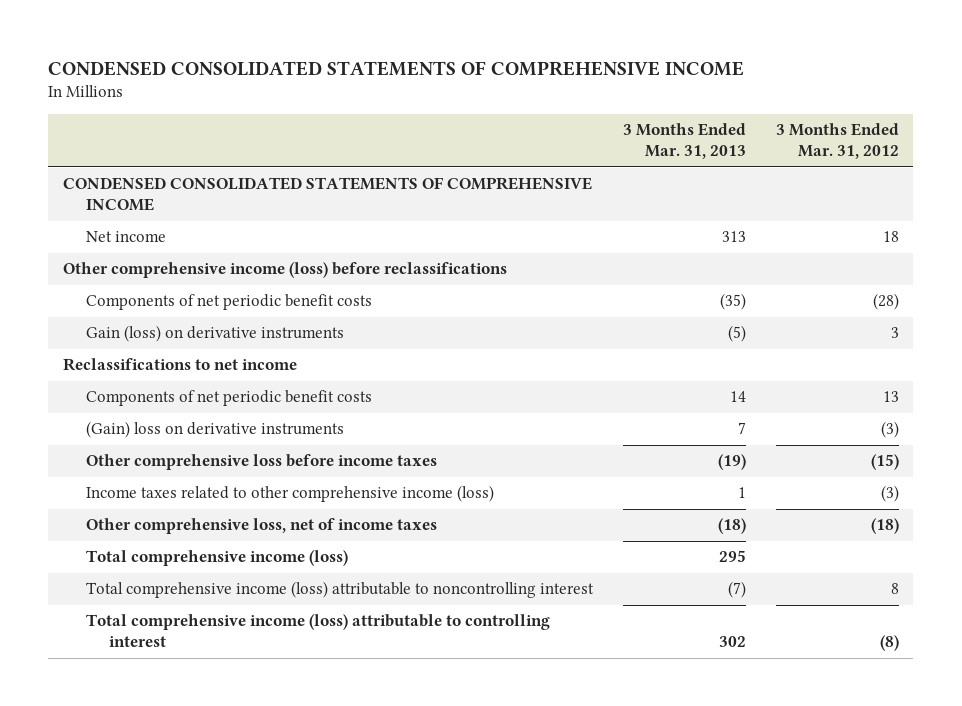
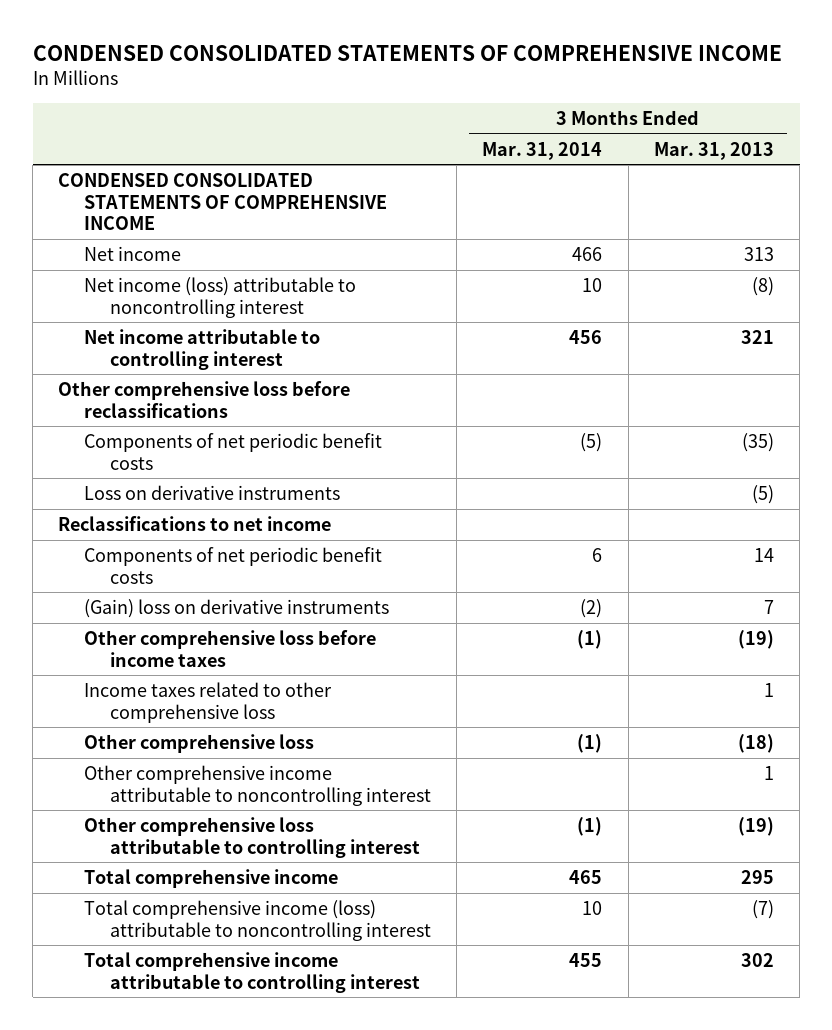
[775,123,899,160] 3 Months Ended Mar. 31, 2012 -> none
none -> [482,141,603,160] Mar. 31, 2014
none -> [84,276,357,318] Net income (loss) attributable to noncontrolling interest
none -> [84,328,321,370] Net income attributable to controlling interest
[63,262,508,279] Other comprehensive income (loss) before reclassifications -> [58,380,351,418] Other comprehensive loss before reclassifications
[86,325,345,343] Gain (loss) on derivative instruments -> [84,484,341,500] Loss on derivative instruments
[86,485,495,503] Income taxes related to other comprehensive income (loss) -> [84,681,333,723] Income taxes related to other comprehensive loss
[86,518,438,535] Other comprehensive loss, net of income taxes -> [84,733,315,753] Other comprehensive loss
none -> [84,764,431,806] Other comprehensive income attributable to noncontrolling interest
none -> [84,816,420,858] Other comprehensive loss attributable to controlling interest
[86,550,349,567] Total comprehensive income (loss) -> [84,868,339,888] Total comprehensive income
[86,614,551,648] Total comprehensive income (loss) attributable to controlling interest -> [84,951,420,993] Total comprehensive income attributable to controlling interest

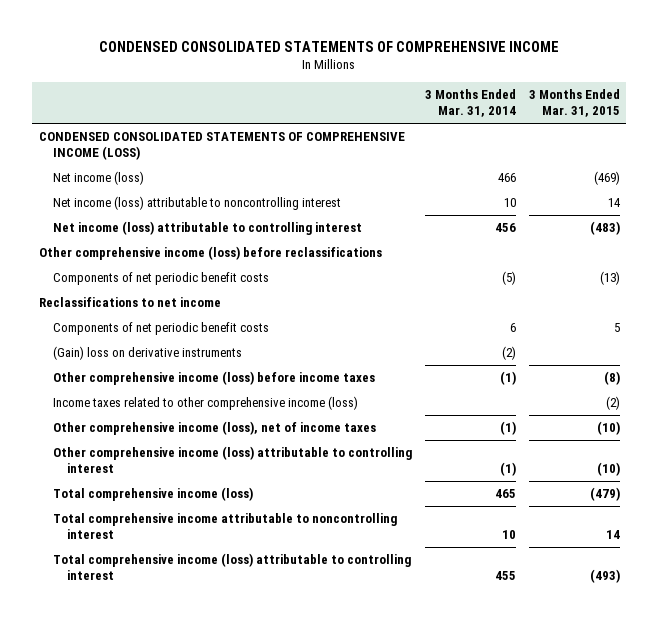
[653,141,774,160] Mar. 31, 2013 -> none
none -> [528,89,620,117] 3 Months Ended Mar. 31, 2015
[58,172,388,231] CONDENSED CONSOLIDATED STATEMENTS OF COMPREHENSIVE INCOME -> [38,132,405,160] CONDENSED CONSOLIDATED STATEMENTS OF COMPREHENSIVE INCOME (LOSS)
[84,245,182,261] Net income -> [53,171,145,186] Net income (loss)
[84,328,321,370] Net income attributable to controlling interest -> [53,221,363,236] Net income (loss) attributable to controlling interest
[58,380,351,418] Other comprehensive loss before reclassifications -> [38,246,382,261] Other comprehensive income (loss) before reclassifications
[84,484,341,500] Loss on derivative instruments -> none
[84,764,431,806] Other comprehensive income attributable to noncontrolling interest -> none
[84,629,377,667] Other comprehensive loss before income taxes -> [53,371,376,386] Other comprehensive income (loss) before income taxes
[84,681,333,723] Income taxes related to other comprehensive loss -> [53,396,359,411] Income taxes related to other comprehensive income (loss)
[84,733,315,753] Other comprehensive loss -> [53,421,377,436] Other comprehensive income (loss), net of income taxes
[84,816,420,858] Other comprehensive loss attributable to controlling interest -> [53,446,413,473] Other comprehensive income (loss) attributable to controlling interest
[84,868,339,888] Total comprehensive income -> [53,487,254,502] Total comprehensive income (loss)
[84,899,431,941] Total comprehensive income (loss) attributable to noncontrolling interest -> [53,513,398,539] Total comprehensive income attributable to noncontrolling interest
[84,951,420,993] Total comprehensive income attributable to controlling interest -> [53,553,412,580] Total comprehensive income (loss) attributable to controlling interest

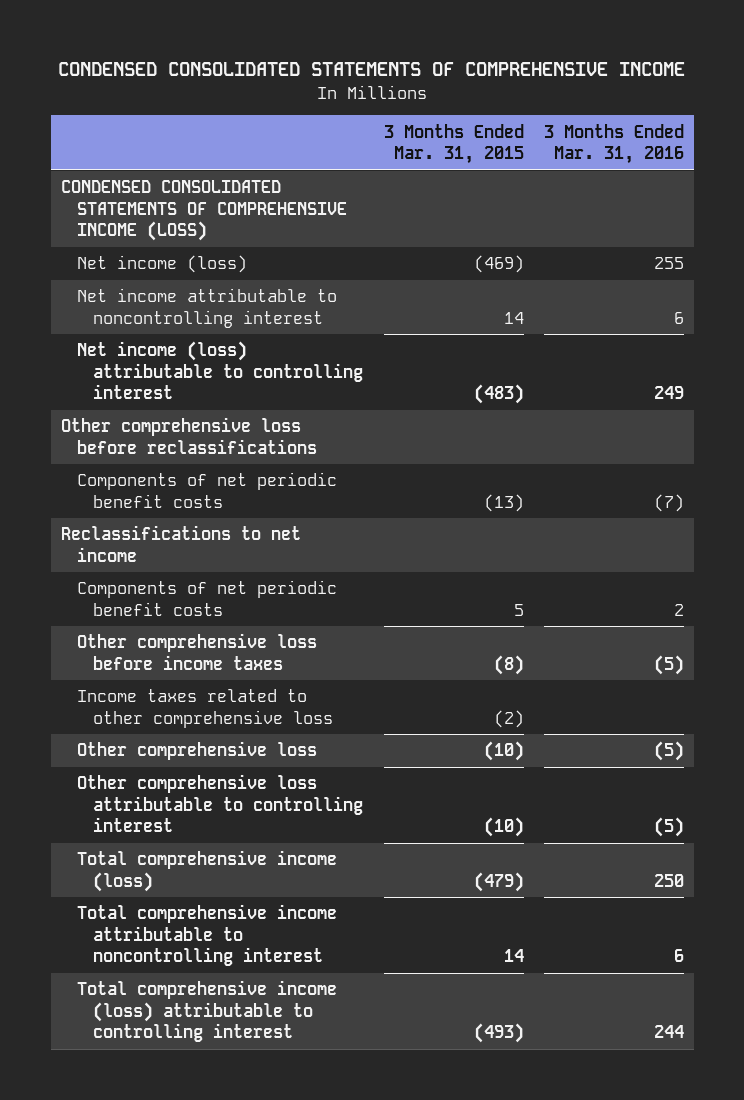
[424,89,516,117] 3 Months Ended Mar. 31, 2014 -> none
none -> [543,123,684,165] 3 Months Ended Mar. 31, 2016
[53,196,342,211] Net income (loss) attributable to noncontrolling interest -> [77,288,338,328] Net income attributable to noncontrolling interest
[38,246,382,261] Other comprehensive income (loss) before reclassifications -> [60,417,318,454] Other comprehensive loss before reclassifications
[53,346,243,361] (Gain) loss on derivative instruments -> none
[53,371,376,386] Other comprehensive income (loss) before income taxes -> [77,633,318,670] Other comprehensive loss before income taxes
[53,396,359,411] Income taxes related to other comprehensive income (loss) -> [77,689,334,728] Income taxes related to other comprehensive loss
[53,421,377,436] Other comprehensive income (loss), net of income taxes -> [77,741,318,761] Other comprehensive loss
[53,446,413,473] Other comprehensive income (loss) attributable to controlling interest -> [77,774,364,833] Other comprehensive loss attributable to controlling interest

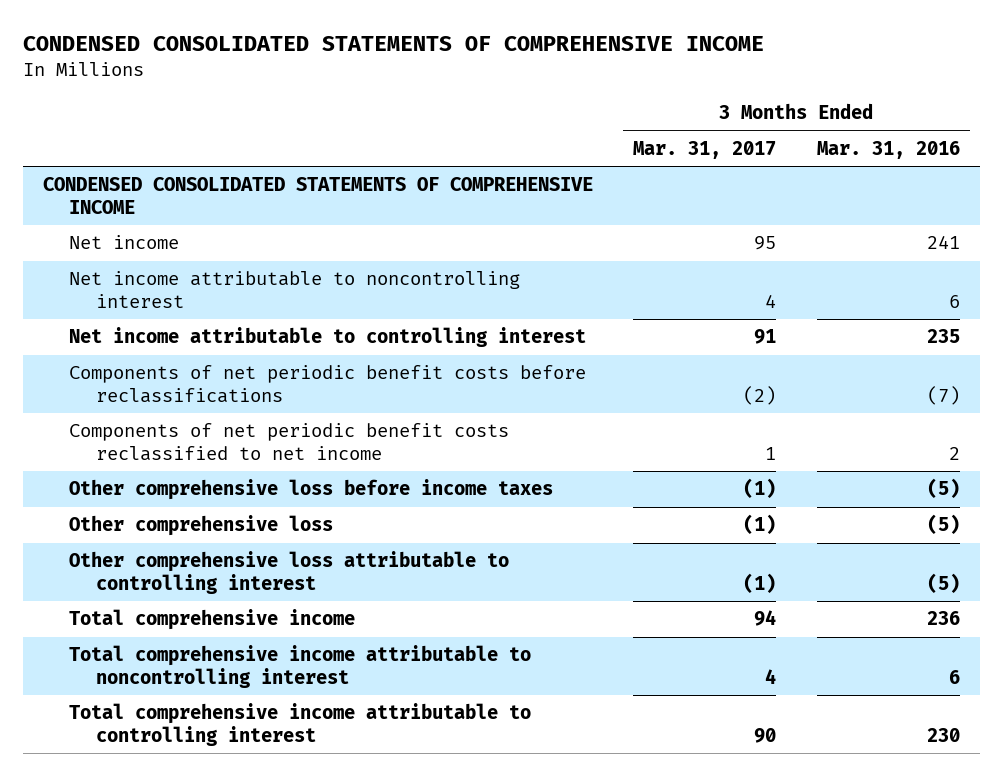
[383,123,524,165] 3 Months Ended Mar. 31, 2015 -> none
none -> [633,140,777,159] Mar. 31, 2017
[60,180,348,242] CONDENSED CONSOLIDATED STATEMENTS OF COMPREHENSIVE INCOME (LOSS) -> [43,177,594,214] CONDENSED CONSOLIDATED STATEMENTS OF COMPREHENSIVE INCOME
[77,255,248,274] Net income (loss) -> [69,235,180,250] Net income
[653,257,684,270] 255 -> [926,235,960,250] 241
[60,417,318,454] Other comprehensive loss before reclassifications -> none
[60,525,301,562] Reclassifications to net income -> none
[77,341,364,400] Net income (loss) attributable to controlling interest -> [69,327,587,348] Net income attributable to controlling interest
[653,386,684,400] 249 -> [926,329,960,344] 235
[77,472,338,508] Components of net periodic benefit costs -> [69,365,587,403] Components of net periodic benefit costs before reclassifications
[77,580,338,616] Components of net periodic benefit costs -> [69,423,510,461] Components of net periodic benefit costs reclassified to net income
[77,689,334,728] Income taxes related to other comprehensive loss -> none
[77,850,338,892] Total comprehensive income (loss) -> [69,609,356,631] Total comprehensive income
[653,873,684,887] 250 -> [926,611,960,626] 236
[77,980,338,1043] Total comprehensive income (loss) attributable to controlling interest -> [69,703,532,746] Total comprehensive income attributable to controlling interest
[653,1025,684,1039] 244 -> [926,727,960,742] 230

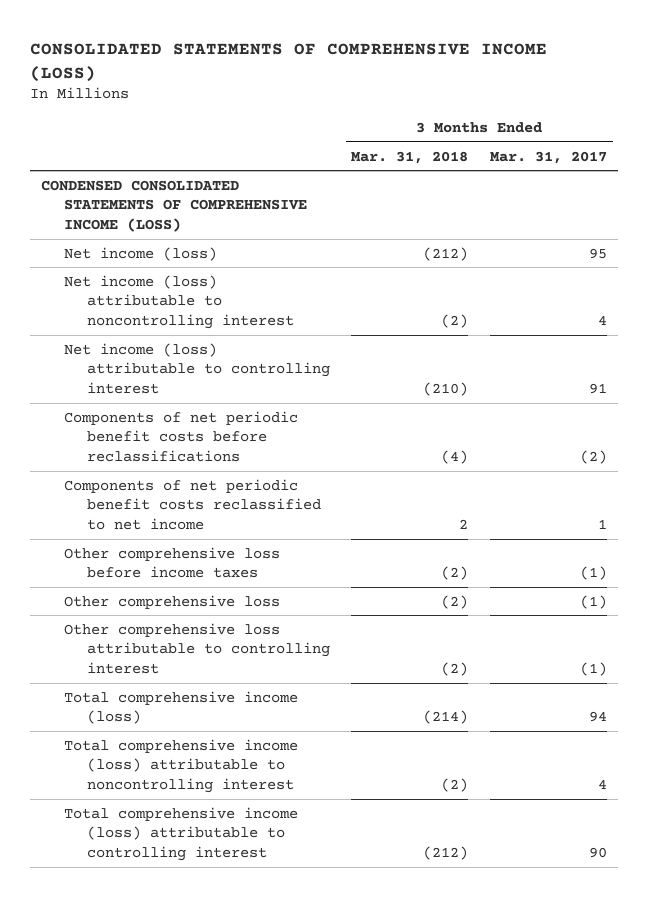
[22,36,764,52] CONDENSED CONSOLIDATED STATEMENTS OF COMPREHENSIVE INCOME -> [30,42,548,82] CONSOLIDATED STATEMENTS OF COMPREHENSIVE INCOME (LOSS)
[816,140,960,159] Mar. 31, 2016 -> none
none -> [351,150,469,164] Mar. 31, 2018
[43,177,594,214] CONDENSED CONSOLIDATED STATEMENTS OF COMPREHENSIVE INCOME -> [40,179,307,233] CONDENSED CONSOLIDATED STATEMENTS OF COMPREHENSIVE INCOME (LOSS)
[69,235,180,250] Net income -> [63,246,217,261] Net income (loss)
[69,271,521,308] Net income attributable to noncontrolling interest -> [63,274,294,330] Net income (loss) attributable to noncontrolling interest
[69,327,587,348] Net income attributable to controlling interest -> [63,342,330,395] Net income (loss) attributable to controlling interest
[69,609,356,631] Total comprehensive income -> [63,690,298,725] Total comprehensive income (loss)
[69,645,532,688] Total comprehensive income attributable to noncontrolling interest -> [63,738,298,794] Total comprehensive income (loss) attributable to noncontrolling interest
[69,703,532,746] Total comprehensive income attributable to controlling interest -> [63,806,298,862] Total comprehensive income (loss) attributable to controlling interest

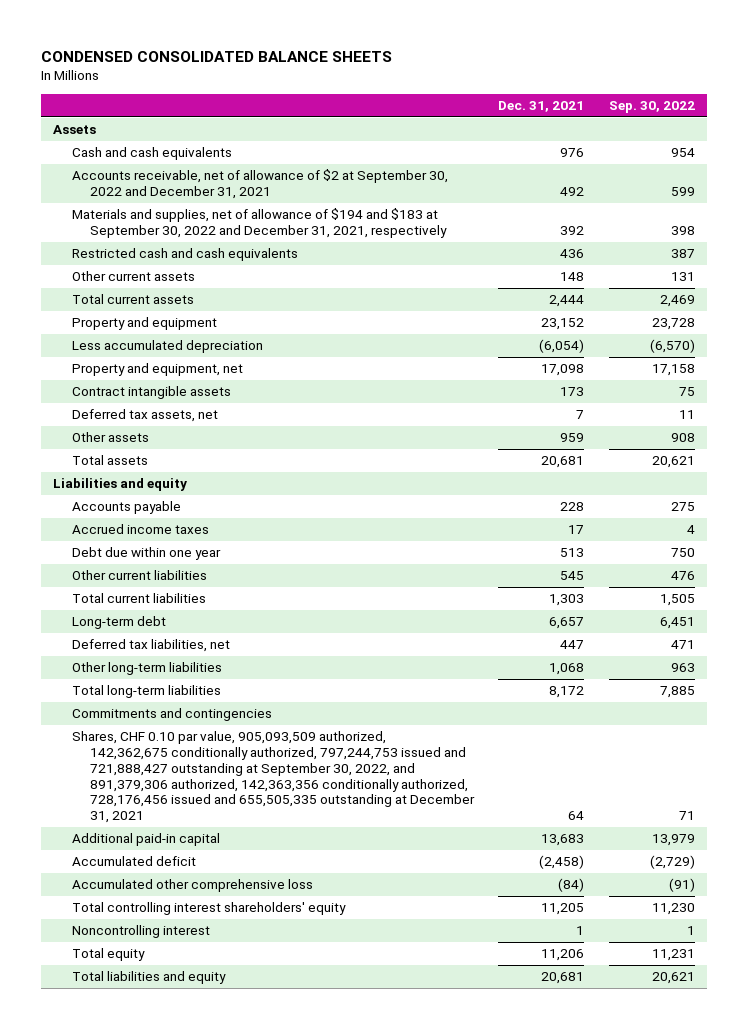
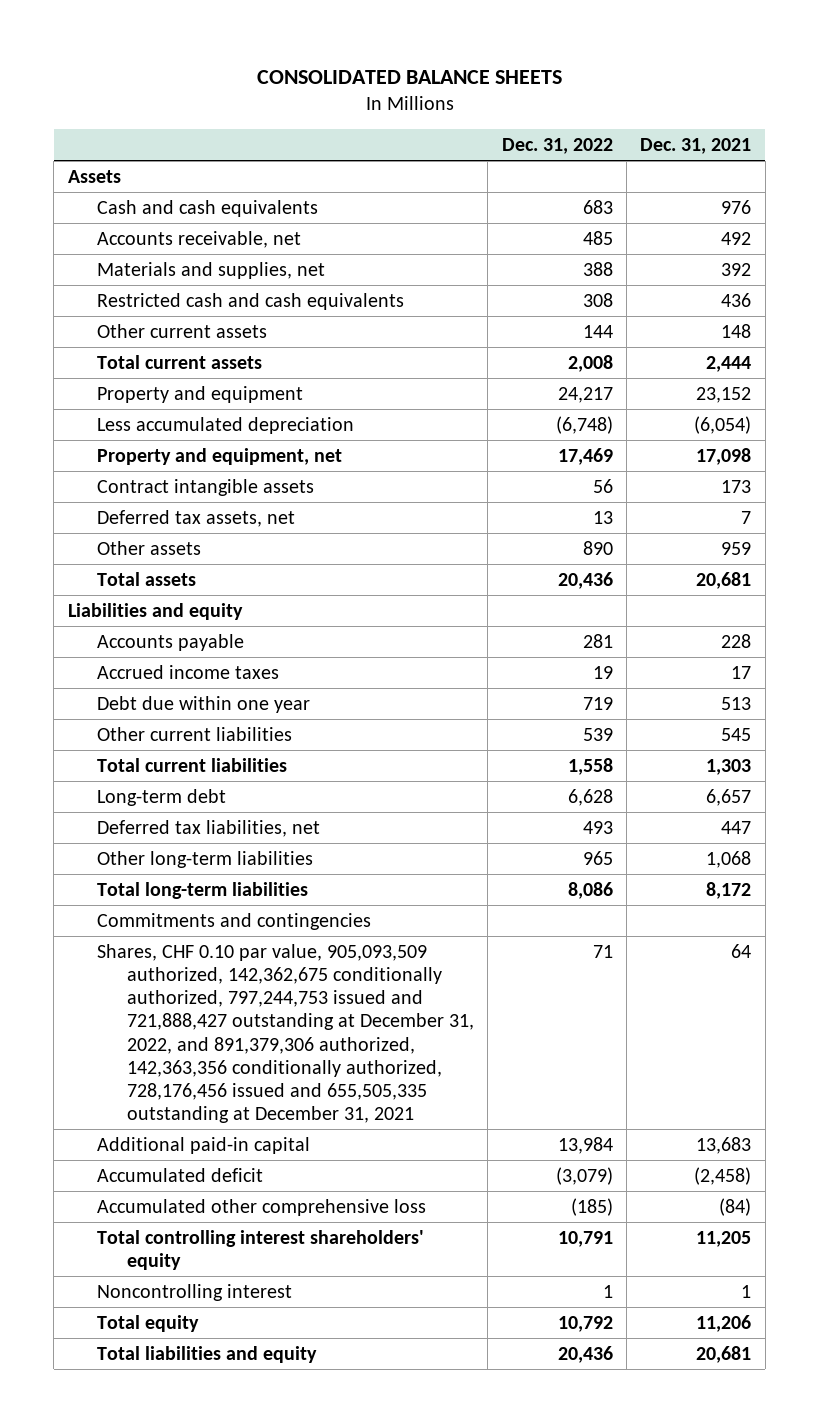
[41,50,393,62] CONDENSED CONSOLIDATED BALANCE SHEETS -> [256,69,562,84] CONSOLIDATED BALANCE SHEETS
[608,101,695,114] Sep. 30, 2022 -> none
none -> [501,137,613,154] Dec. 31, 2022
[71,169,448,200] Accounts receivable, net of allowance of $2 at September 30, 2022 and December 31, 2021 -> [97,230,302,248] Accounts receivable, net
[71,208,447,239] Materials and supplies, net of allowance of $194 and $183 at September 30, 2022 and December 31, 2021, respectively -> [97,261,326,279] Materials and supplies, net
[71,731,475,824] Shares, CHF 0.10 par value, 905,093,509 authorized, 142,362,675 conditionally authorized, 797,244,753 issued and 721,888,427 outstanding at September 30, 2022, and 891,379,306 authorized, 142,363,356 conditionally authorized, 728,176,456 issued and 655,505,335 outstanding at December 31, 2021 -> [97,943,475,1124] Shares, CHF 0.10 par value, 905,093,509 authorized, 142,362,675 conditionally authorized, 797,244,753 issued and 721,888,427 outstanding at December 31, 2022, and 891,379,306 authorized, 142,363,356 conditionally authorized, 728,176,456 issued and 655,505,335 outstanding at December 31, 2021

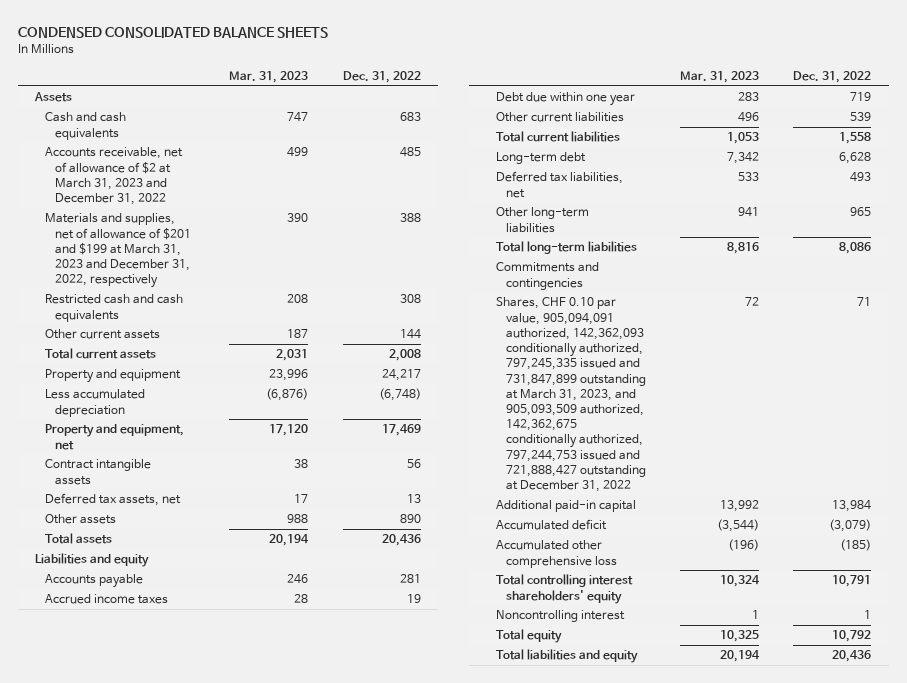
[256,69,562,84] CONSOLIDATED BALANCE SHEETS -> [17,26,328,38] CONDENSED CONSOLIDATED BALANCE SHEETS
[640,137,752,154] Dec. 31, 2021 -> none
none -> [229,71,309,84] Mar. 31, 2023
[97,230,302,248] Accounts receivable, net -> [45,147,184,206] Accounts receivable, net of allowance of $2 at March 31, 2023 and December 31, 2022
[97,261,326,279] Materials and supplies, net -> [45,213,191,289] Materials and supplies, net of allowance of $201 and $199 at March 31, 2023 and December 31, 2022, respectively
[97,943,475,1124] Shares, CHF 0.10 par value, 905,093,509 authorized, 142,362,675 conditionally authorized, 797,244,753 issued and 721,888,427 outstanding at December 31, 2022, and 891,379,306 authorized, 142,363,356 conditionally authorized, 728,176,456 issued and 655,505,335 outstanding at December 31, 2021 -> [495,297,646,493] Shares, CHF 0.10 par value, 905,094,091 authorized, 142,362,093 conditionally authorized, 797,245,335 issued and 731,847,899 outstanding at March 31, 2023, and 905,093,509 authorized, 142,362,675 conditionally authorized, 797,244,753 issued and 721,888,427 outstanding at December 31, 2022

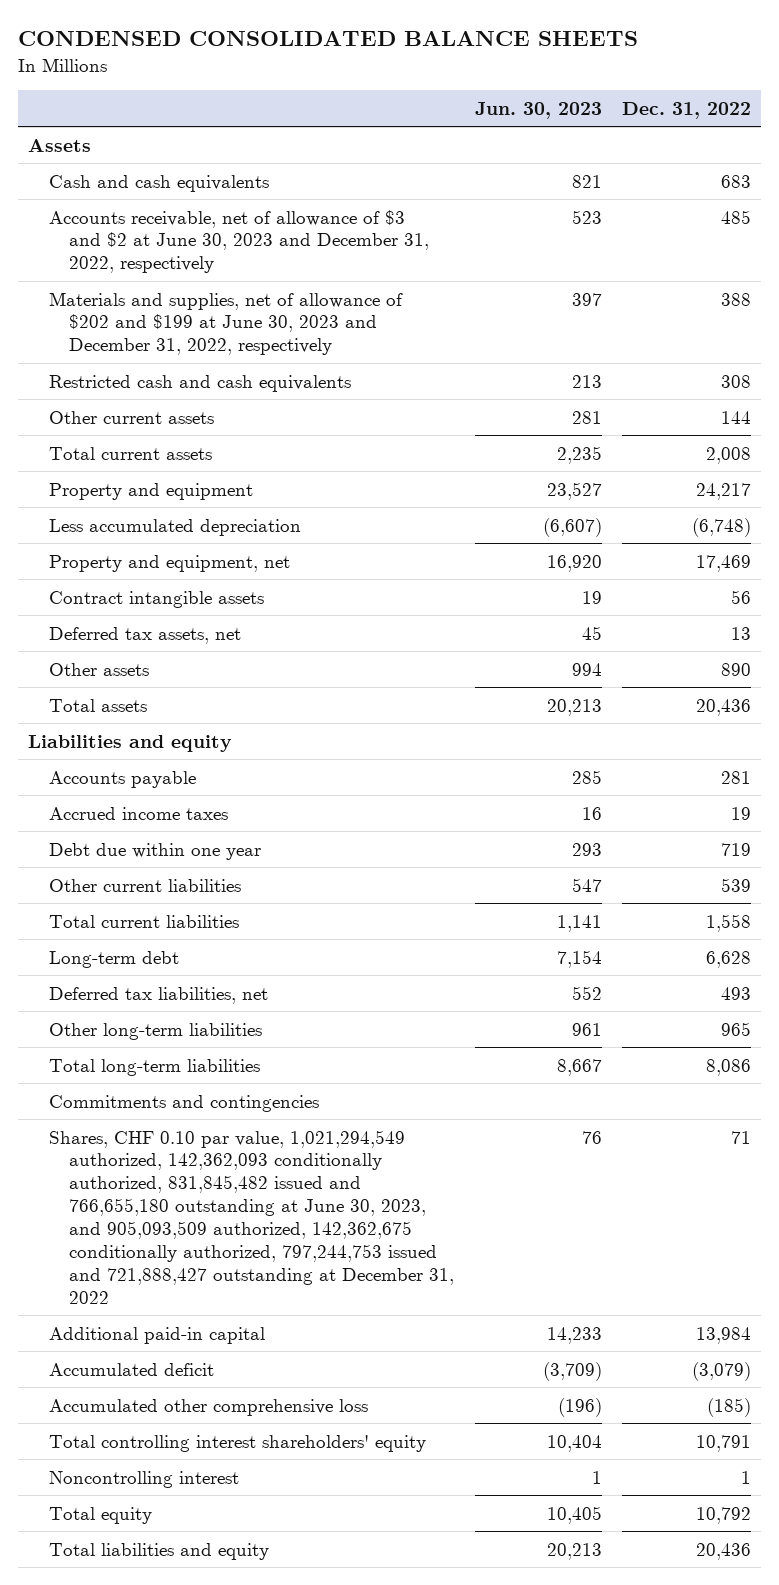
[229,71,309,84] Mar. 31, 2023 -> none
none -> [474,101,602,119] Jun. 30, 2023
[45,147,184,206] Accounts receivable, net of allowance of $2 at March 31, 2023 and December 31, 2022 -> [48,209,430,274] Accounts receivable, net of allowance of $3 and $2 at June 30, 2023 and December 31, 2022, respectively
[45,213,191,289] Materials and supplies, net of allowance of $201 and $199 at March 31, 2023 and December 31, 2022, respectively -> [48,291,403,356] Materials and supplies, net of allowance of $202 and $199 at June 30, 2023 and December 31, 2022, respectively
[495,297,646,493] Shares, CHF 0.10 par value, 905,094,091 authorized, 142,362,093 conditionally authorized, 797,245,335 issued and 731,847,899 outstanding at March 31, 2023, and 905,093,509 authorized, 142,362,675 conditionally authorized, 797,244,753 issued and 721,888,427 outstanding at December 31, 2022 -> [48,1129,455,1304] Shares, CHF 0.10 par value, 1,021,294,549 authorized, 142,362,093 conditionally authorized, 831,845,482 issued and 766,655,180 outstanding at June 30, 2023, and 905,093,509 authorized, 142,362,675 conditionally authorized, 797,244,753 issued and 721,888,427 outstanding at December 31, 2022

